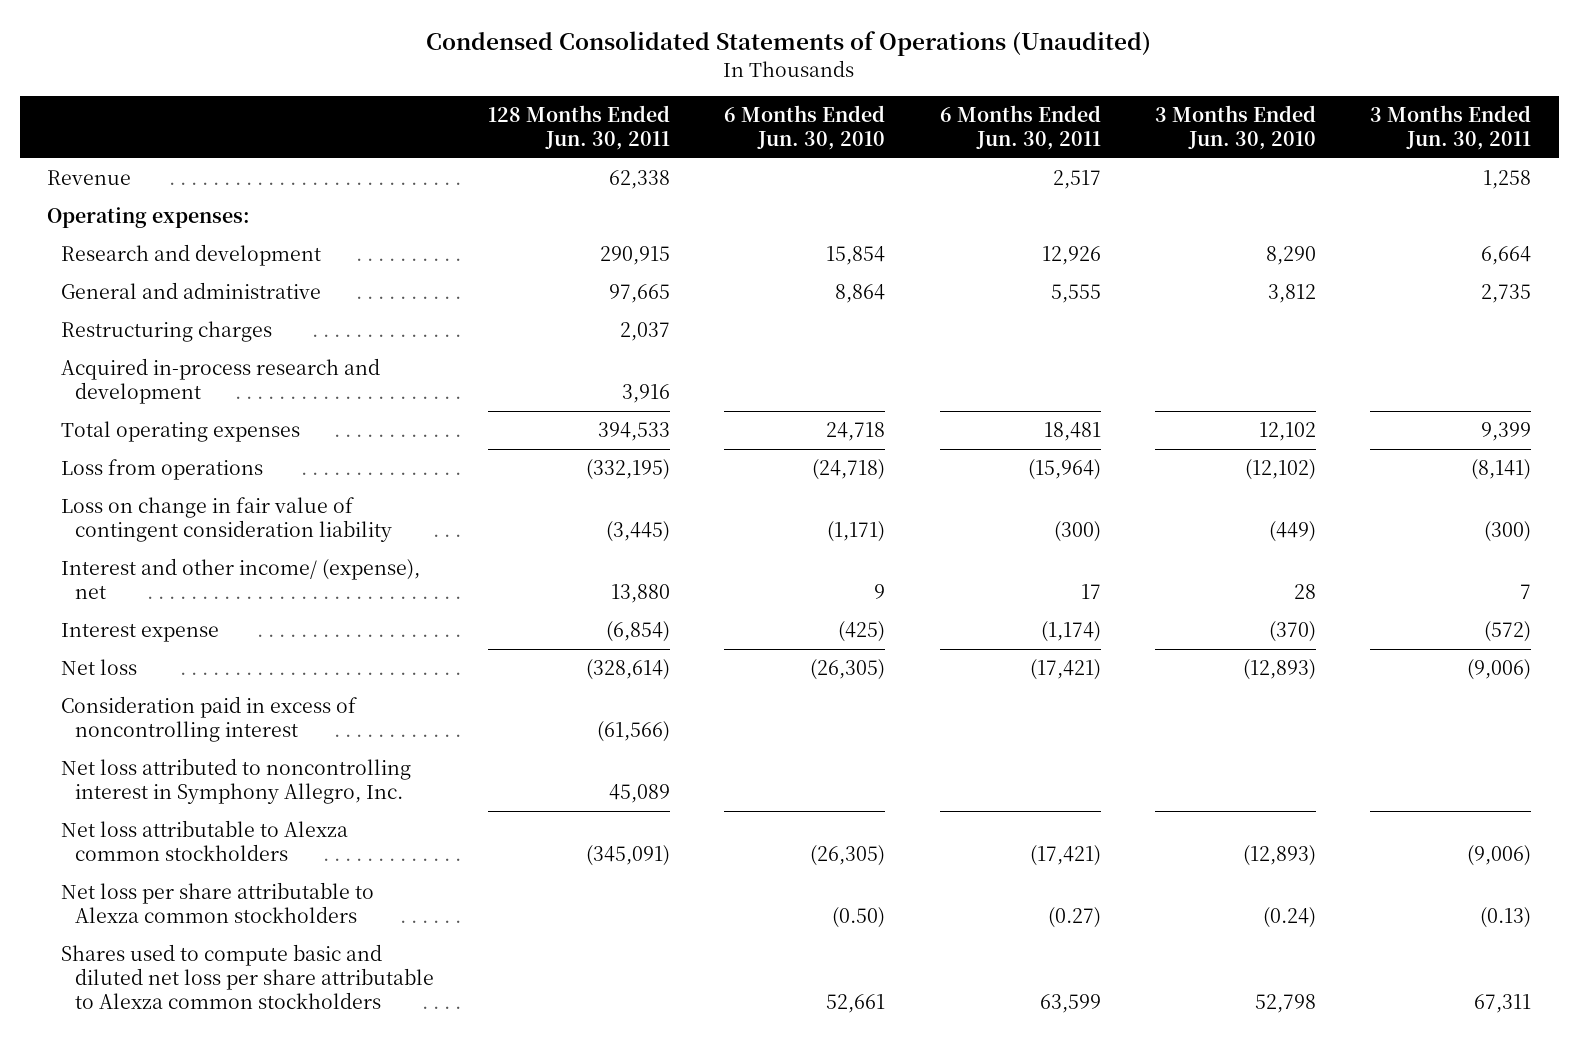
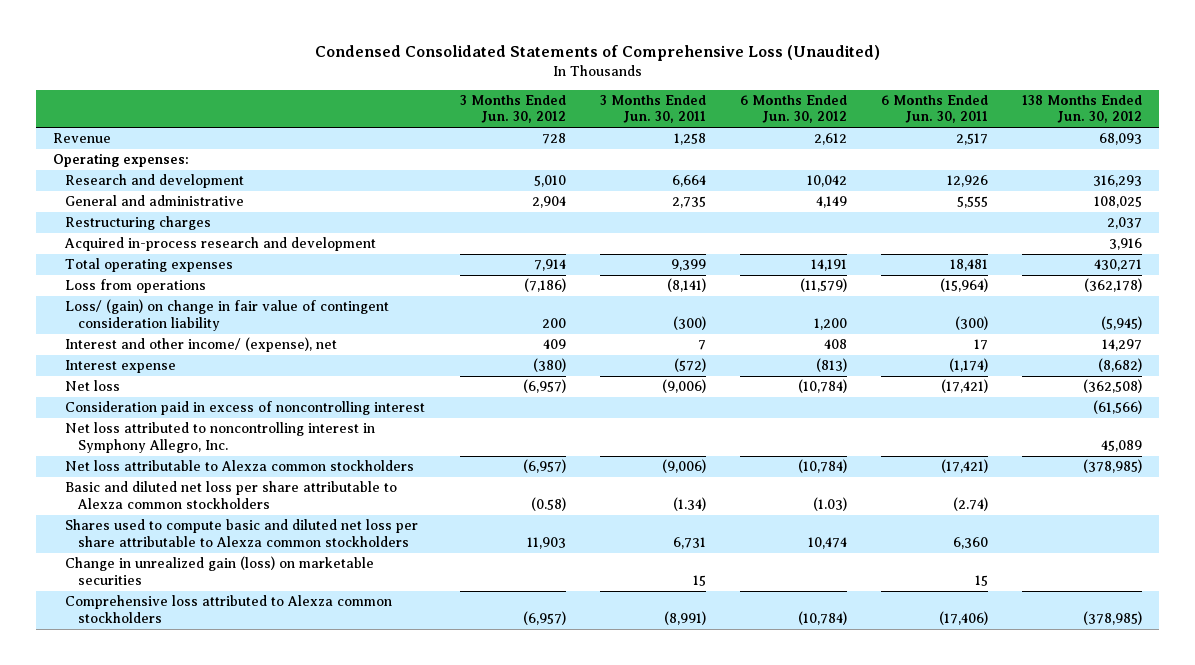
[426,31,1152,57] Condensed Consolidated Statements of Operations (Unaudited) -> [314,45,880,62] Condensed Consolidated Statements of Comprehensive Loss (Unaudited)
[487,105,670,151] 128 Months Ended Jun. 30, 2011 -> none
[724,105,886,151] 6 Months Ended Jun. 30, 2010 -> none
[1155,105,1317,151] 3 Months Ended Jun. 30, 2010 -> none
none -> [459,95,566,124] 3 Months Ended Jun. 30, 2012
none -> [740,95,848,124] 6 Months Ended Jun. 30, 2012
none -> [1022,95,1143,124] 138 Months Ended Jun. 30, 2012
[60,496,392,543] Loss on change in fair value of contingent consideration liability -> [65,299,390,331] Loss/ (gain) on change in fair value of contingent consideration liability
[60,881,374,924] Net loss per share attributable to Alexza common stockholders -> [65,481,398,509] Basic and diluted net loss per share attributable to Alexza common stockholders
[1047,907,1101,929] (0.27) -> [953,496,989,511] (2.74)
[1480,907,1532,929] (0.13) -> [672,496,706,511] (1.34)
[1039,994,1101,1014] 63,599 -> [953,536,989,549] 6,360
[1474,994,1532,1014] 67,311 -> [672,536,706,549] 6,731
none -> [65,556,375,585] Change in unrealized gain (loss) on marketable securities
none -> [65,595,393,623] Comprehensive loss attributed to Alexza common stockholders

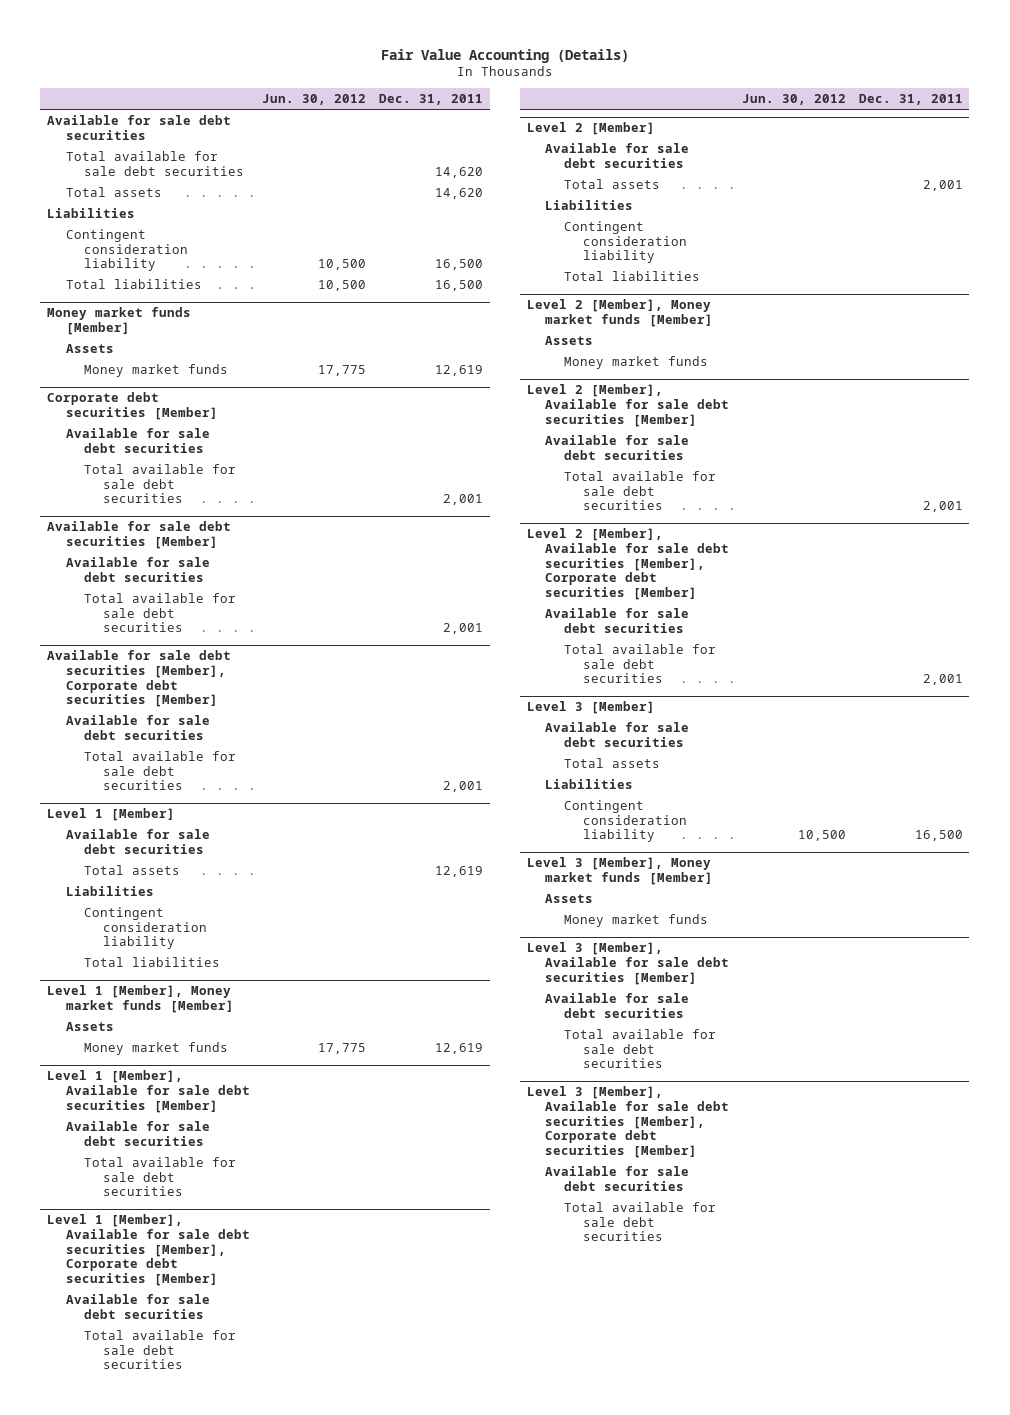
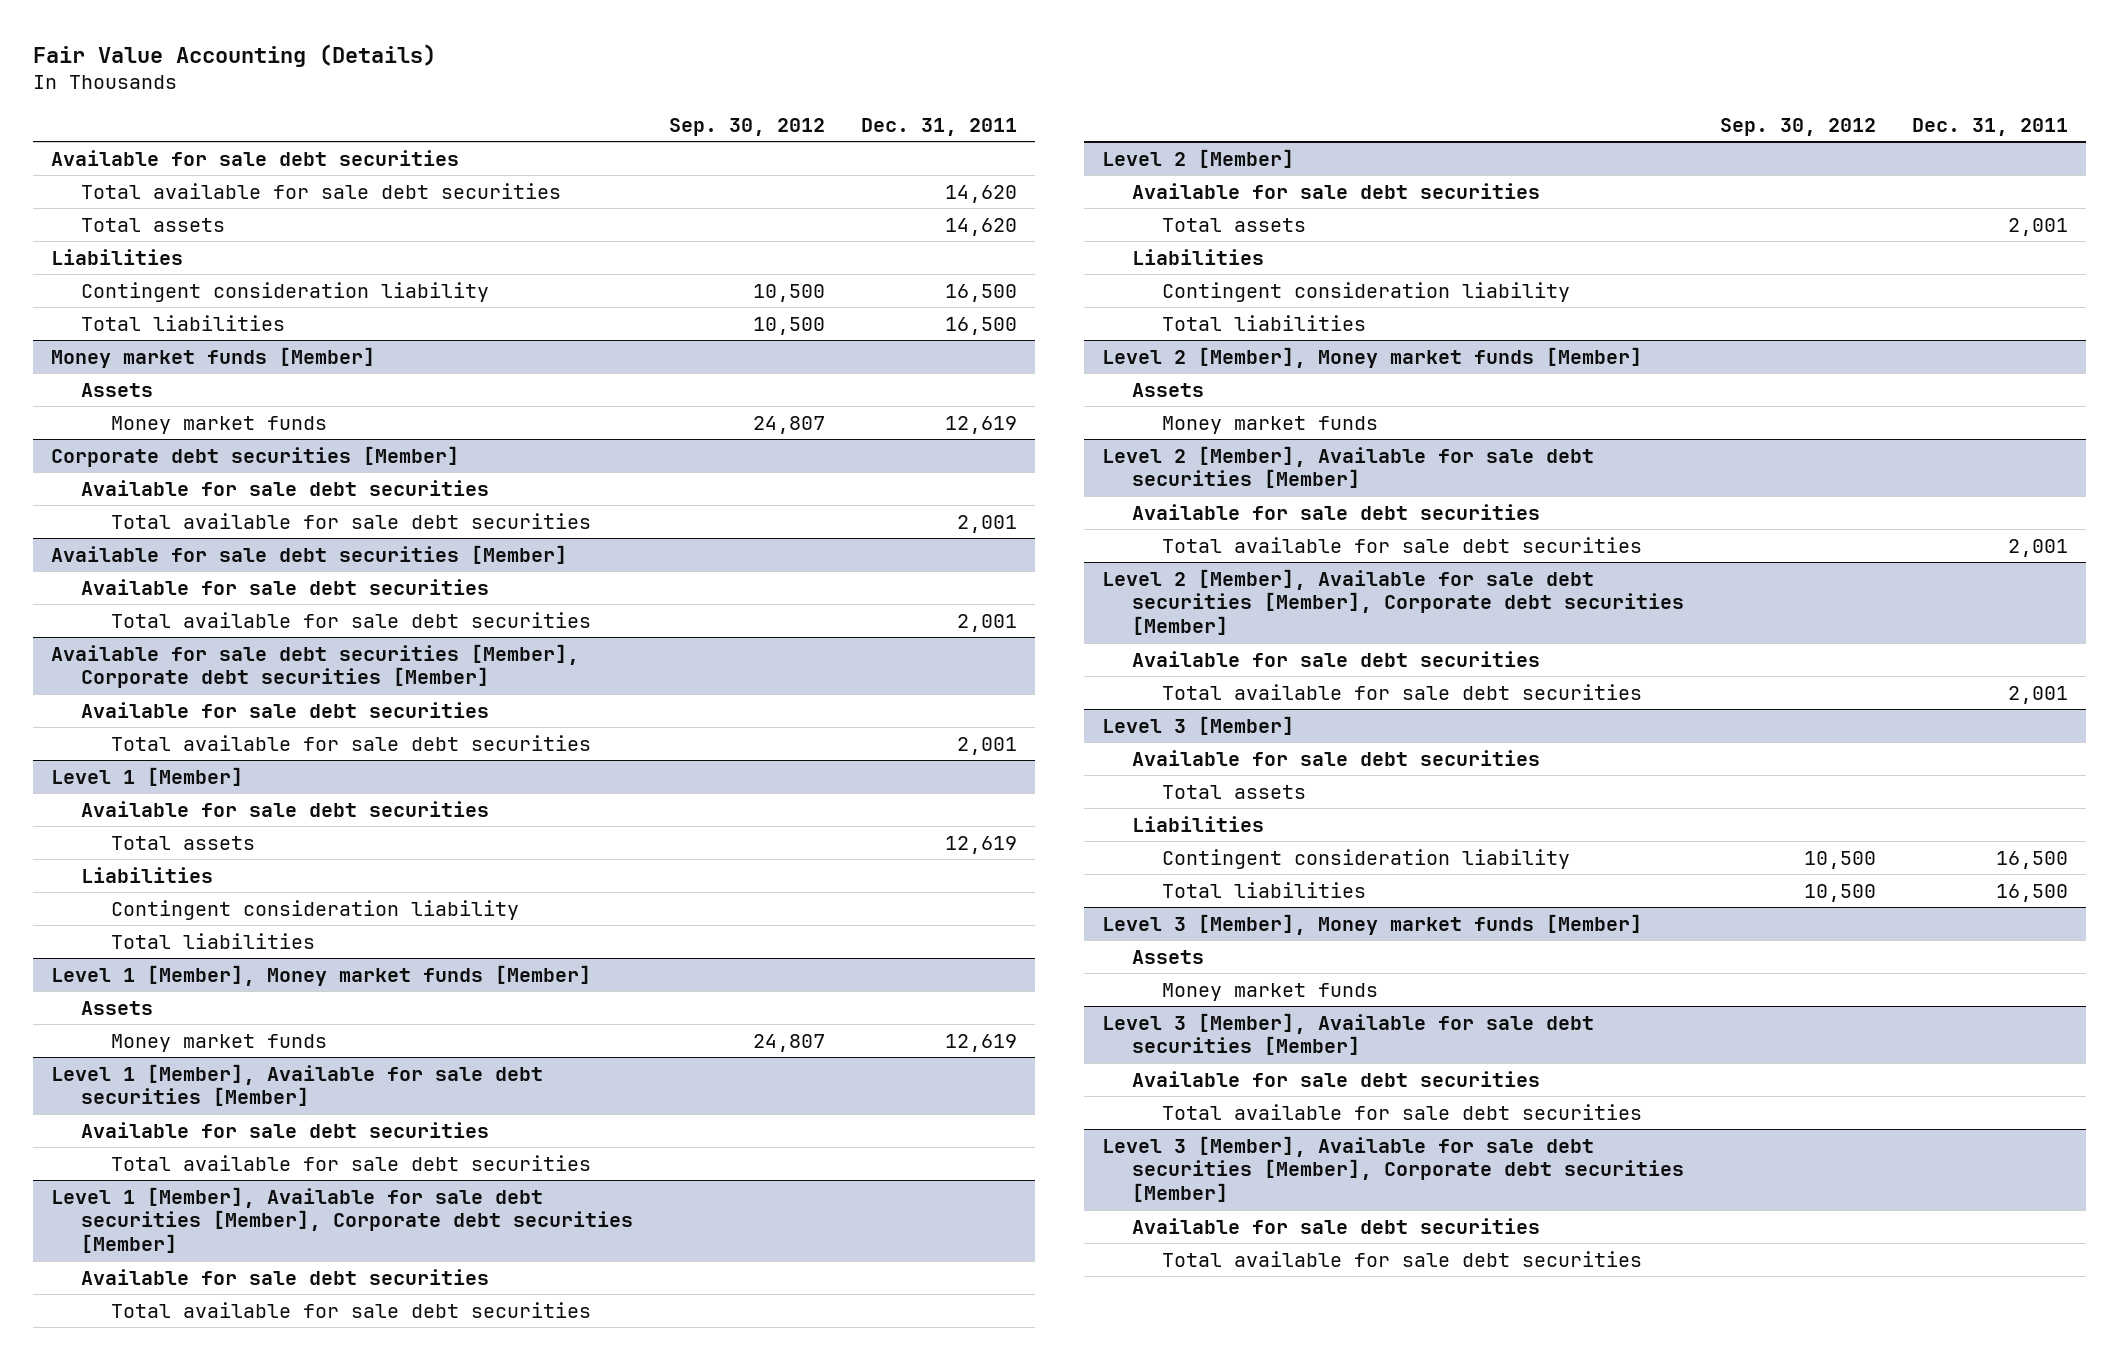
[262,94,367,106] Jun. 30, 2012 -> none
none -> [669,117,826,136] Sep. 30, 2012
none -> [1161,881,1366,898] Total liabilities

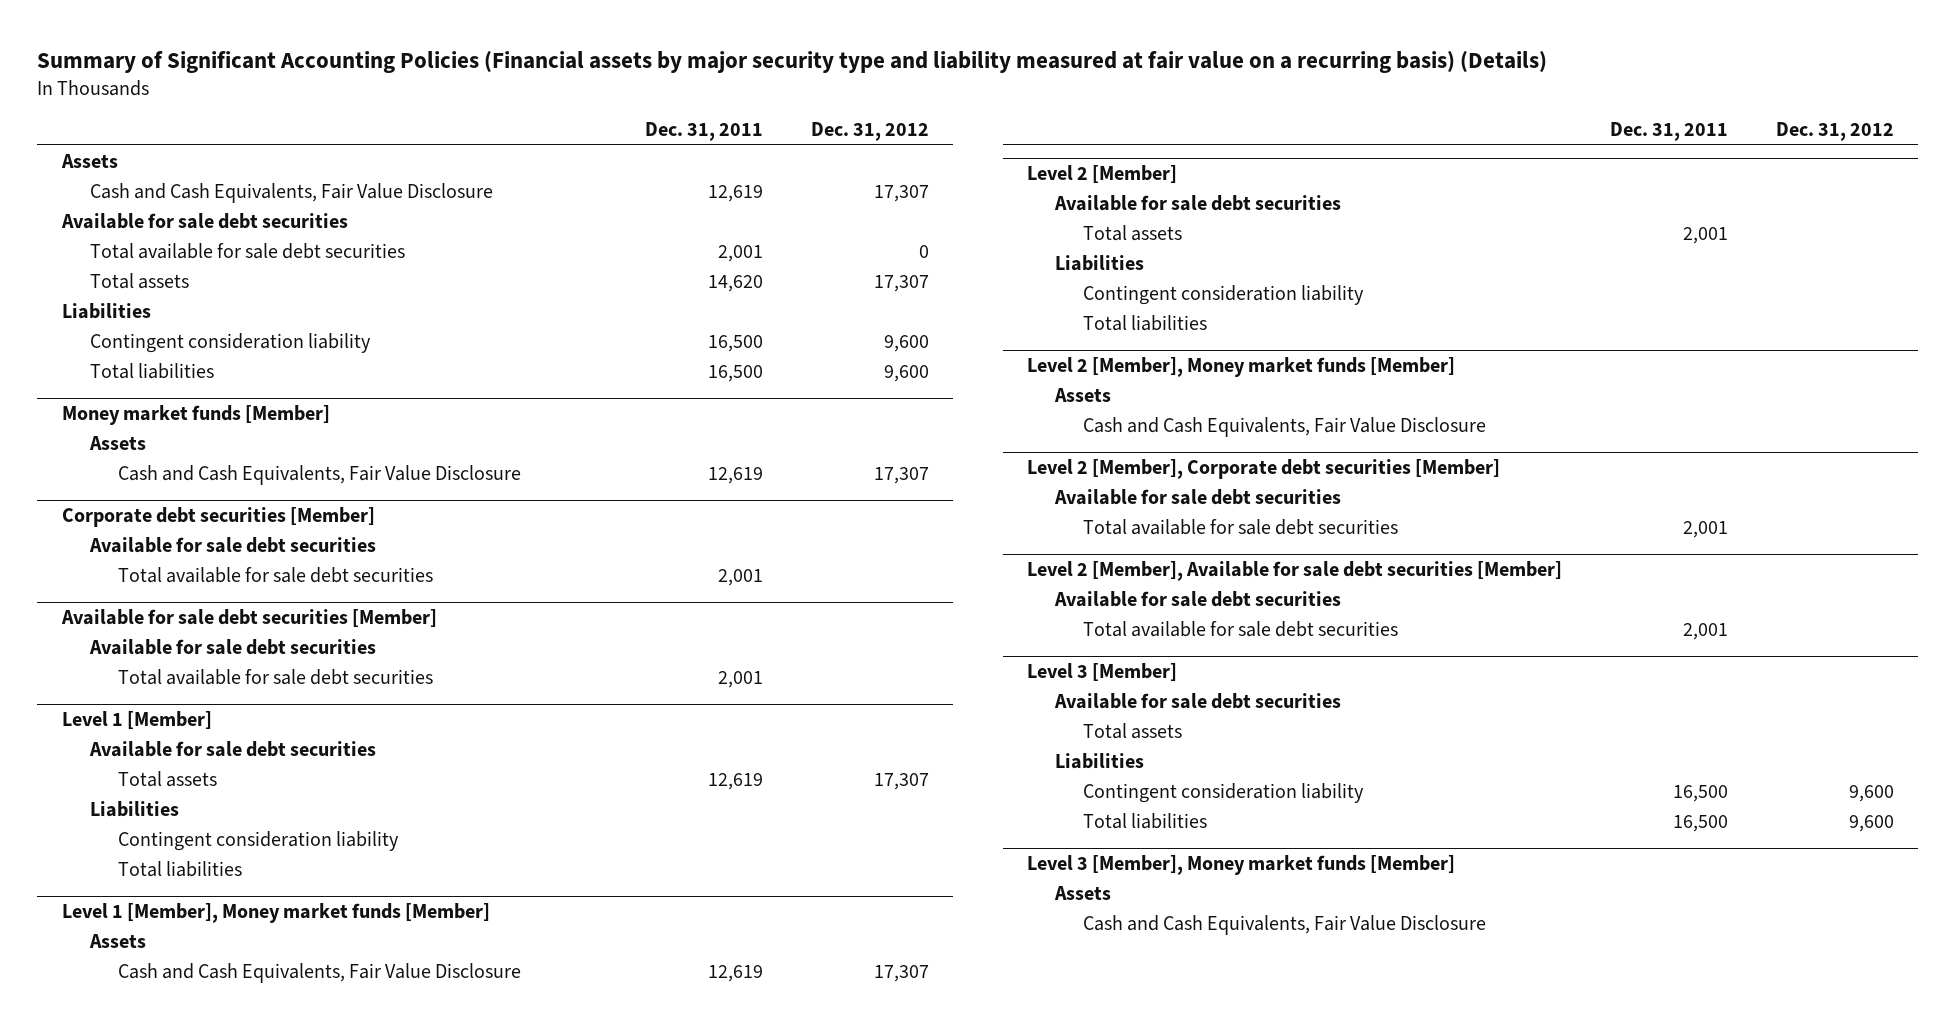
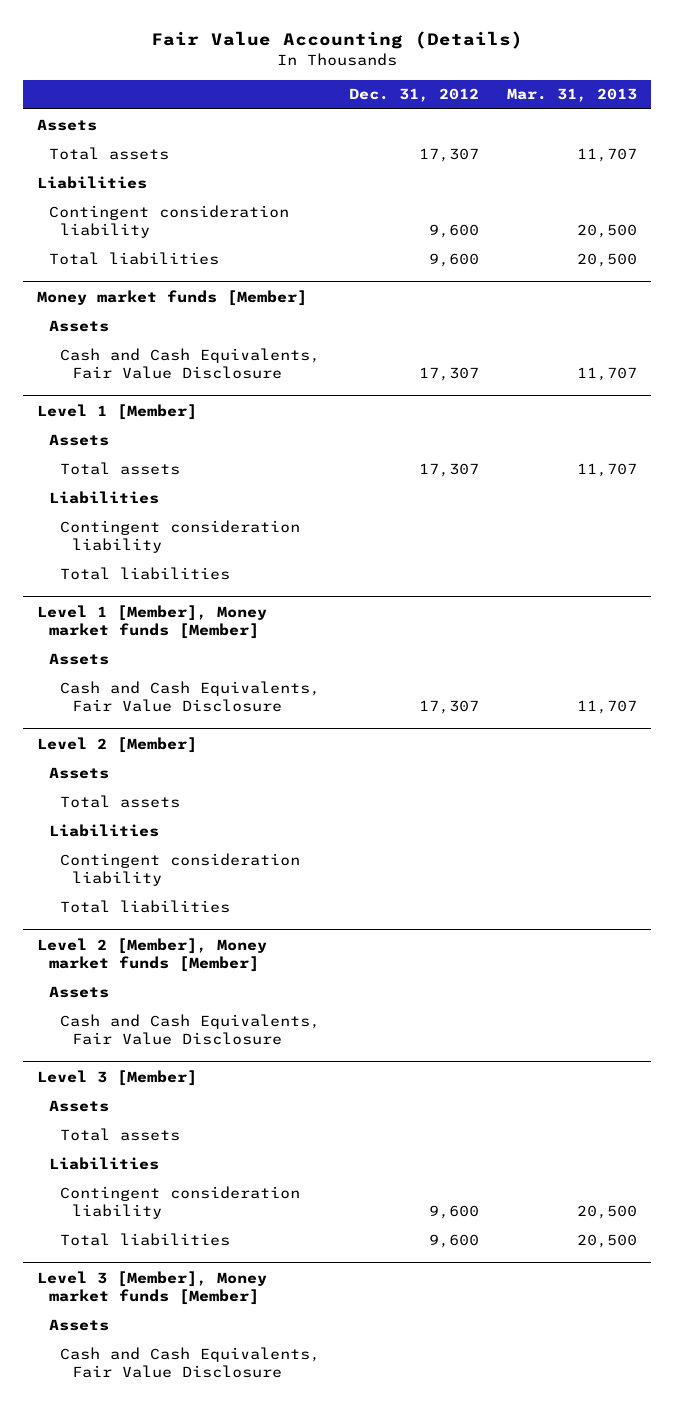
[37,51,1548,74] Summary of Significant Accounting Policies (Financial assets by major security type and liability measured at fair value on a recurring basis) (Details) -> [151,31,524,50] Fair Value Accounting (Details)
[644,122,763,142] Dec. 31, 2011 -> none
none -> [506,88,637,103] Mar. 31, 2013
[89,182,493,203] Cash and Cash Equivalents, Fair Value Disclosure -> none
[60,212,348,229] Available for sale debt securities -> none
[89,242,405,259] Total available for sale debt securities -> none
[61,506,375,527] Corporate debt securities [Member] -> none
[88,536,376,553] Available for sale debt securities -> none
[117,566,433,583] Total available for sale debt securities -> none
[60,608,437,627] Available for sale debt securities [Member] -> none
[88,638,376,655] Available for sale debt securities -> none
[117,668,433,685] Total available for sale debt securities -> none
[88,740,376,757] Available for sale debt securities -> none
none -> [48,433,109,446] Assets
[1053,194,1341,211] Available for sale debt securities -> none
none -> [48,766,109,779] Assets
[1026,458,1500,479] Level 2 [Member], Corporate debt securities [Member] -> none
[1053,488,1341,505] Available for sale debt securities -> none
[1082,518,1398,535] Total available for sale debt securities -> none
[1026,560,1562,581] Level 2 [Member], Available for sale debt securities [Member] -> none
[1053,590,1341,607] Available for sale debt securities -> none
[1082,620,1398,637] Total available for sale debt securities -> none
[1053,692,1341,709] Available for sale debt securities -> none
none -> [48,1099,109,1112] Assets

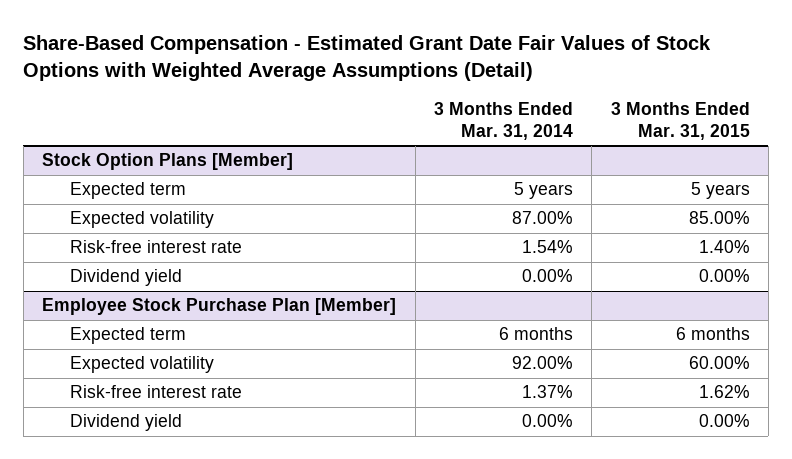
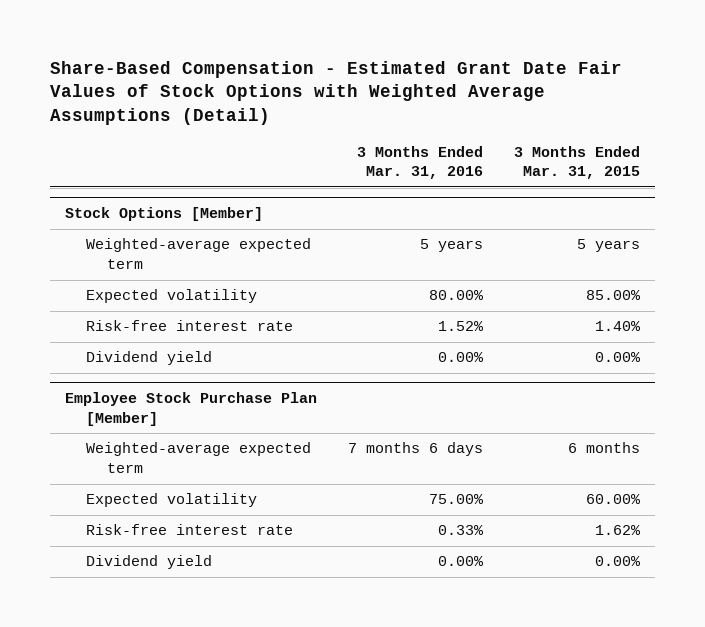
[433,101,573,140] 3 Months Ended Mar. 31, 2014 -> none
none -> [356,145,483,180] 3 Months Ended Mar. 31, 2016
[42,153,294,171] Stock Option Plans [Member] -> [65,207,264,222] Stock Options [Member]
[69,182,186,200] Expected term -> [86,238,312,270] Weighted-average expected term
[69,327,186,345] Expected term -> [86,442,312,474] Weighted-average expected term

